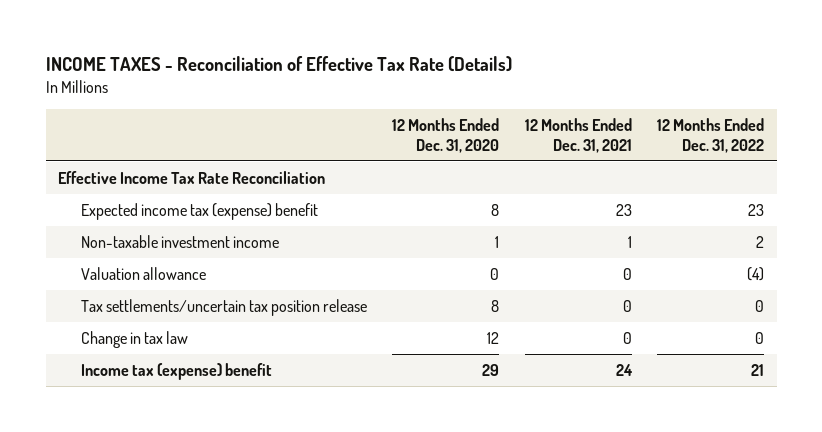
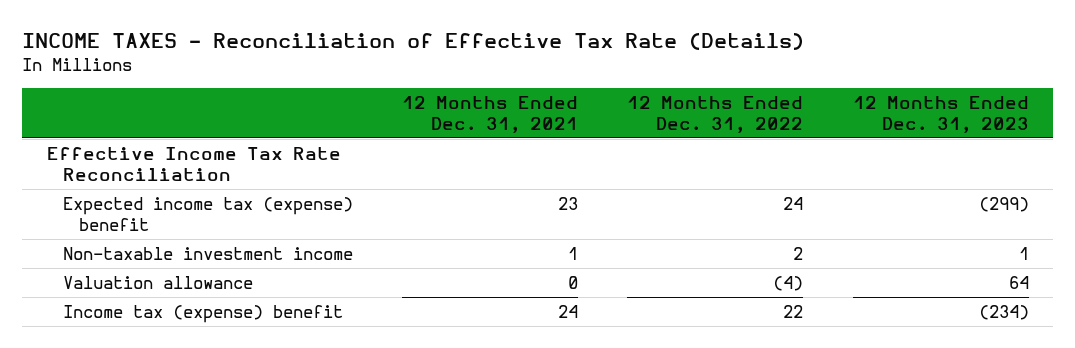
[392,118,500,153] 12 Months Ended Dec. 31, 2020 -> none
none -> [852,95,1029,133] 12 Months Ended Dec. 31, 2023
[747,203,764,216] 23 -> [783,197,804,211] 24
[81,298,368,316] Tax settlements/uncertain tax position release -> none
[81,330,189,348] Change in tax law -> none
[750,363,764,376] 21 -> [783,305,804,319] 22

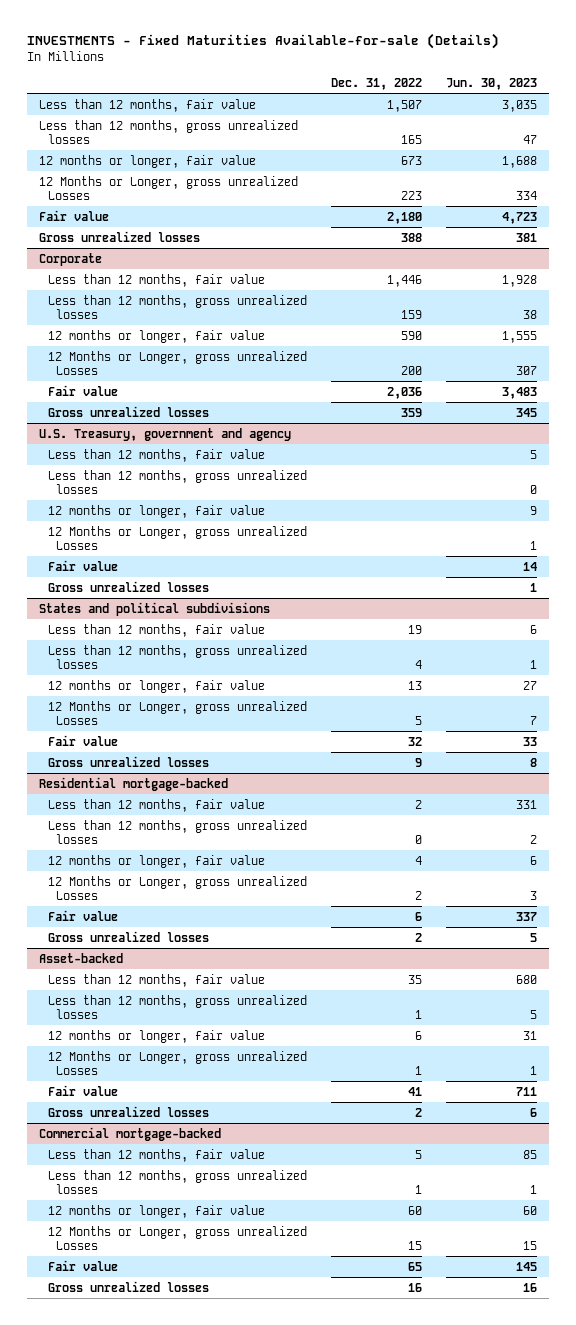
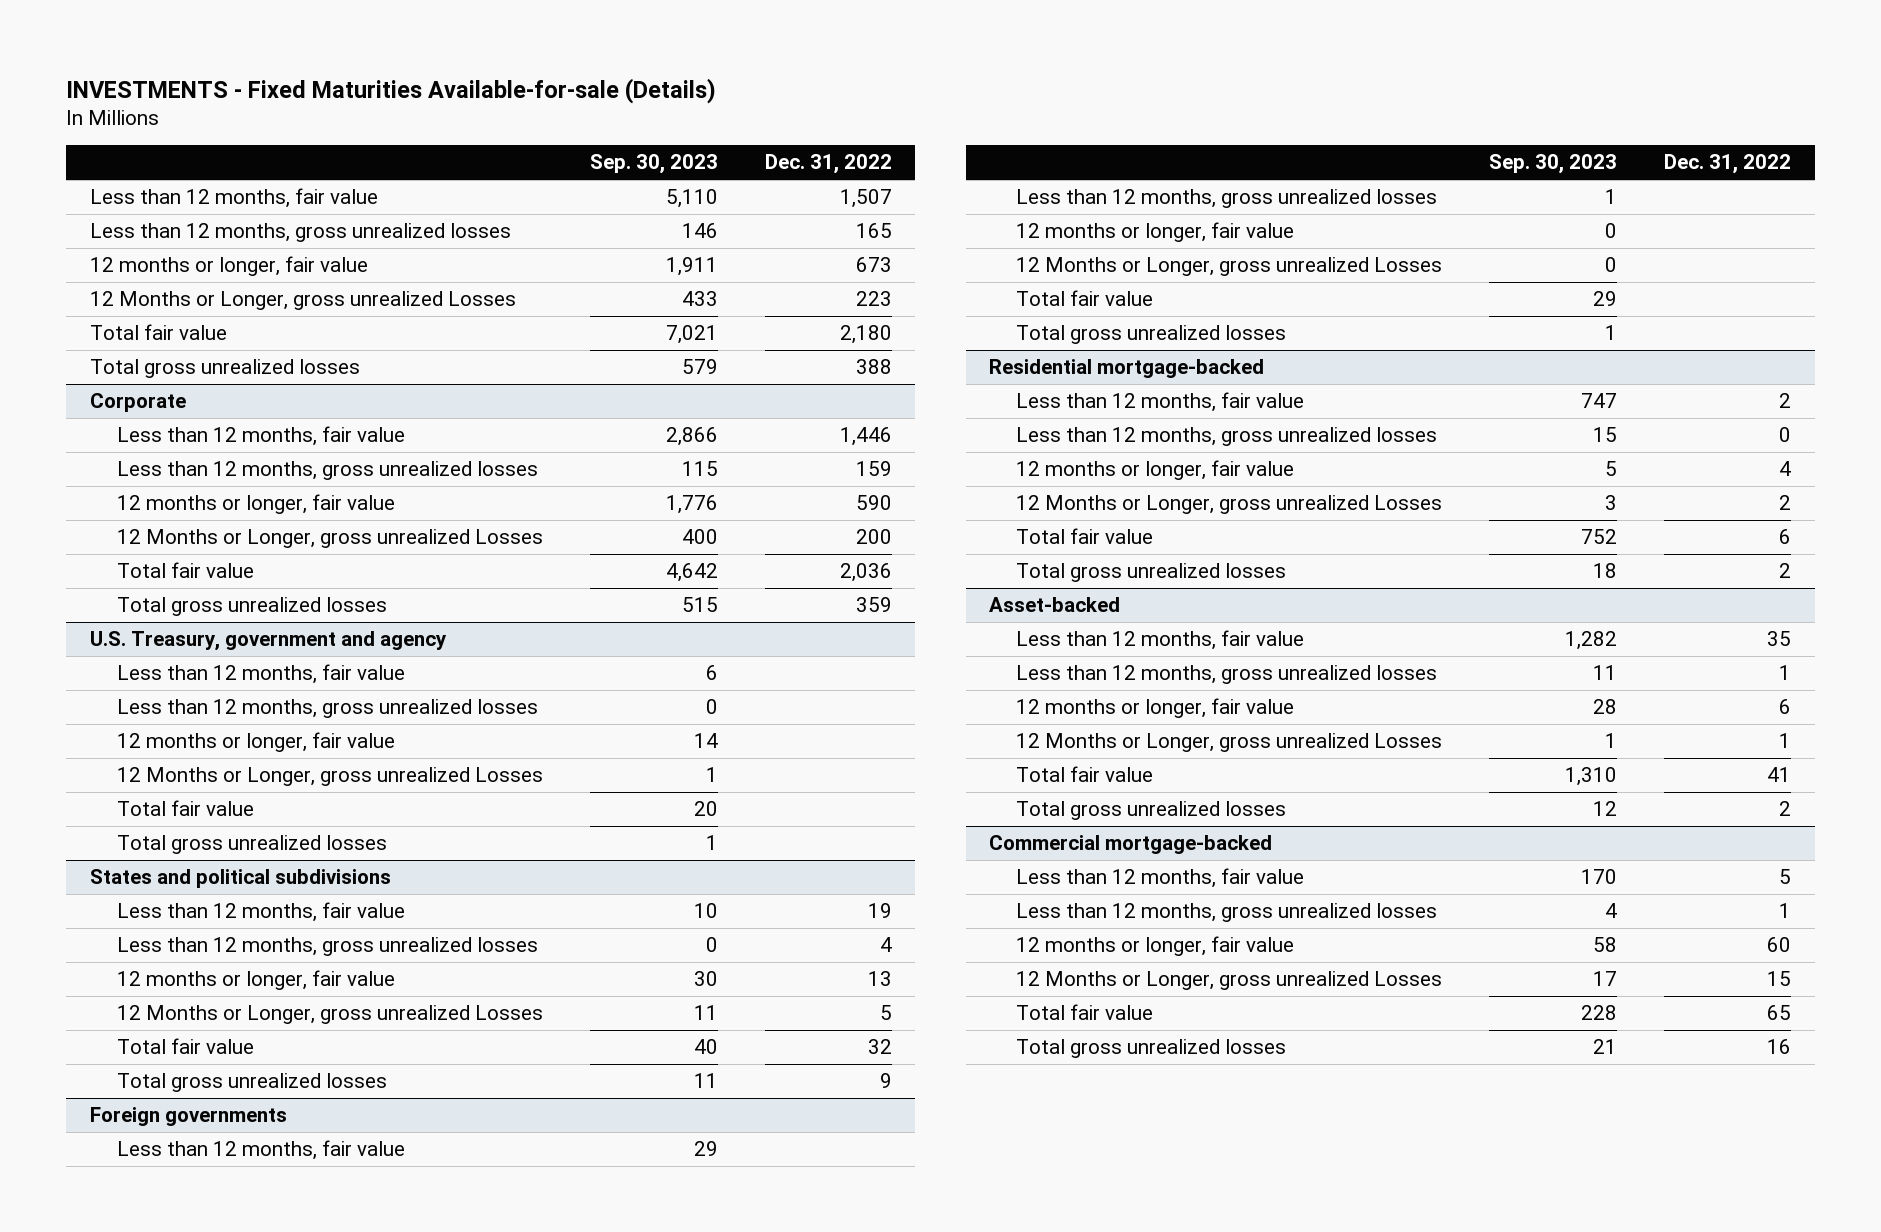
[446,77,538,90] Jun. 30, 2023 -> none
none -> [589,154,718,175] Sep. 30, 2023
[39,209,110,221] Fair value -> [89,324,227,341] Total fair value
[39,230,201,242] Gross unrealized losses -> [89,359,360,379] Total gross unrealized losses
[47,384,118,396] Fair value -> [116,562,254,579] Total fair value
[47,405,209,417] Gross unrealized losses -> [116,597,387,617] Total gross unrealized losses
[47,559,118,571] Fair value -> [116,800,254,817] Total fair value
[47,580,209,592] Gross unrealized losses -> [116,835,387,855] Total gross unrealized losses
[47,734,118,746] Fair value -> [116,1038,254,1055] Total fair value
[47,755,209,767] Gross unrealized losses -> [116,1073,387,1093] Total gross unrealized losses
none -> [89,1107,287,1127] Foreign governments
none -> [116,1140,405,1161] Less than 12 months, fair value
none -> [1016,189,1438,209] Less than 12 months, gross unrealized losses
none -> [1016,222,1295,243] 12 months or longer, fair value
none -> [1016,257,1443,277] 12 Months or Longer, gross unrealized Losses
none -> [1016,290,1154,307] Total fair value
none -> [1016,325,1287,345] Total gross unrealized losses
[47,909,118,921] Fair value -> [1016,528,1154,545] Total fair value
[47,930,209,942] Gross unrealized losses -> [1016,563,1287,583] Total gross unrealized losses
[47,1084,118,1096] Fair value -> [1016,766,1154,783] Total fair value
[47,1105,209,1117] Gross unrealized losses -> [1016,801,1287,821] Total gross unrealized losses
[47,1259,118,1271] Fair value -> [1016,1004,1154,1021] Total fair value
[47,1280,209,1292] Gross unrealized losses -> [1016,1039,1287,1059] Total gross unrealized losses

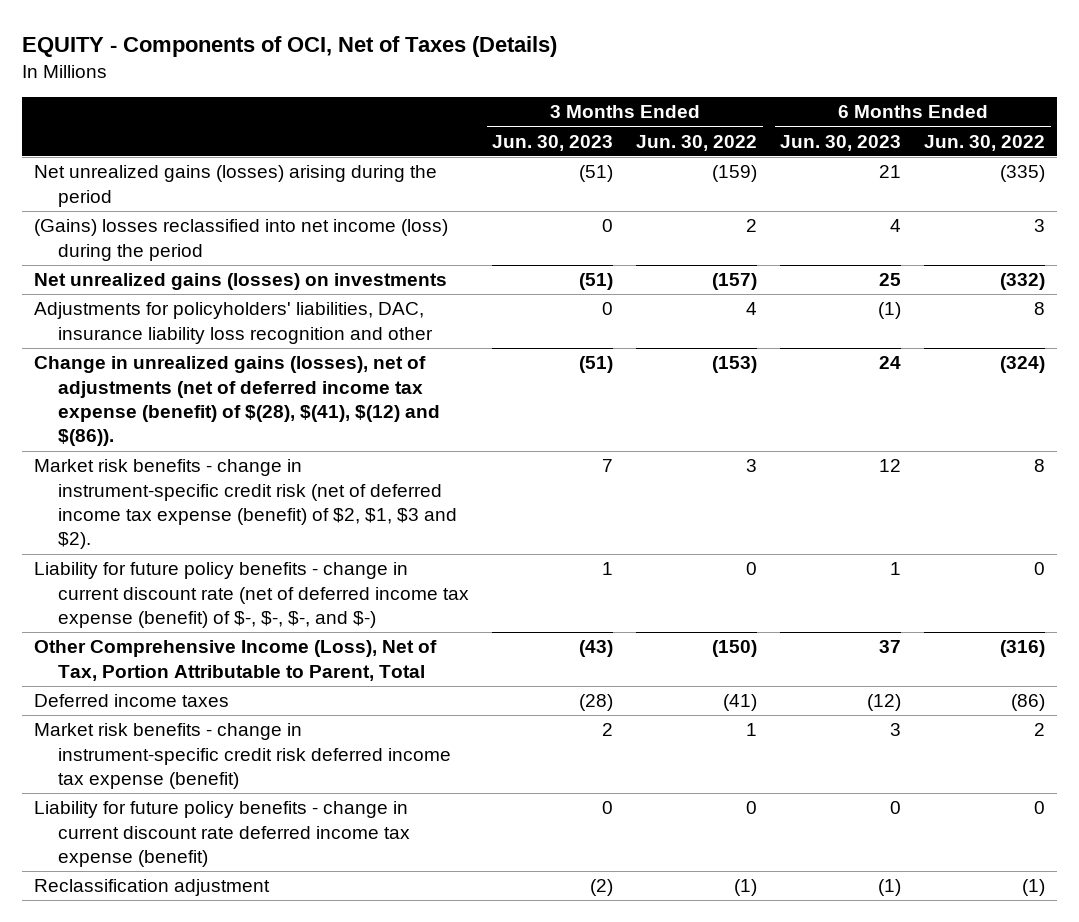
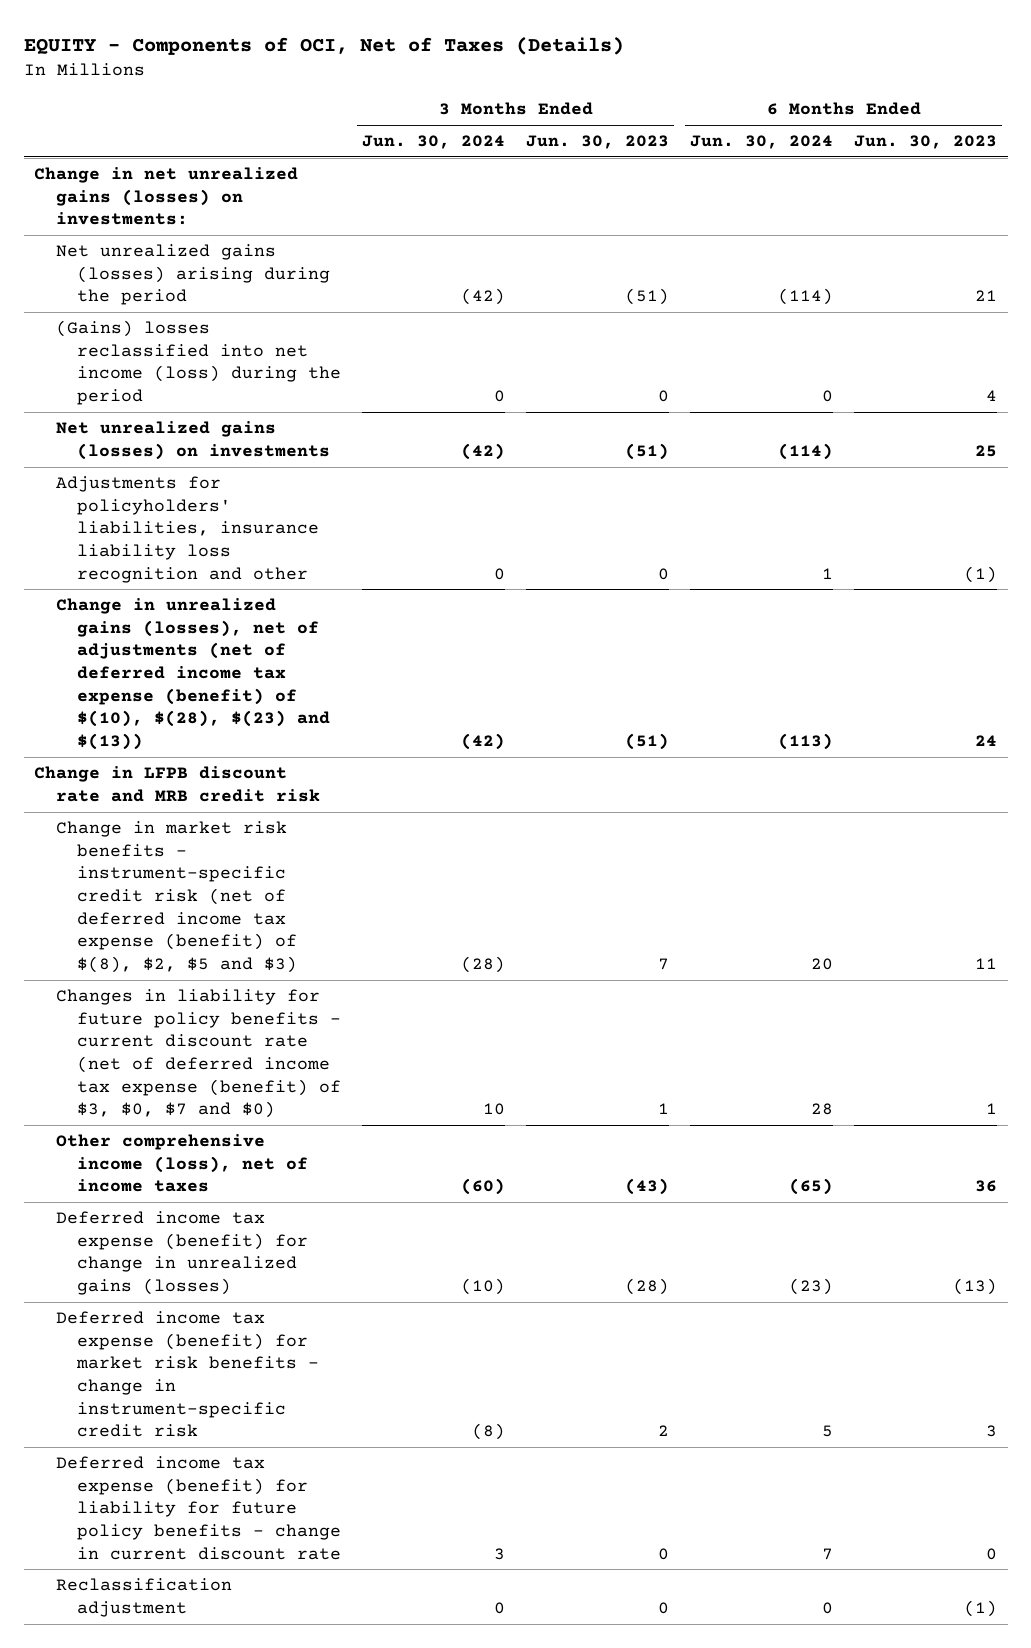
[636,134,758,151] Jun. 30, 2022 -> none
[924,134,1046,151] Jun. 30, 2022 -> none
none -> [362,135,506,150] Jun. 30, 2024
none -> [690,135,834,150] Jun. 30, 2024
none -> [34,167,299,226] Change in net unrealized gains (losses) on investments:
[33,302,434,344] Adjustments for policyholders' liabilities, DAC, insurance liability loss recognition and other -> [55,476,320,583] Adjustments for policyholders' liabilities, insurance liability loss recognition and other
[33,356,441,447] Change in unrealized gains (losses), net of adjustments (net of deferred income tax expense (benefit) of $(28), $(41), $(12) and $(86)). -> [55,598,331,750] Change in unrealized gains (losses), net of adjustments (net of deferred income tax expense (benefit) of $(10), $(28), $(23) and $(13))
none -> [34,766,320,802] Change in LFPB discount rate and MRB credit risk
[33,459,458,550] Market risk benefits - change in instrument-specific credit risk (net of deferred income tax expense (benefit) of $2, $1, $3 and $2). -> [55,821,298,973] Change in market risk benefits - instrument-specific credit risk (net of deferred income tax expense (benefit) of $(8), $2, $5 and $3)
[879,459,902,473] 12 -> [975,957,998,969] 11
[33,562,470,629] Liability for future policy benefits - change in current discount rate (net of deferred income tax expense (benefit) of $-, $-, $-, and $-) -> [55,989,342,1119] Changes in liability for future policy benefits - current discount rate (net of deferred income tax expense (benefit) of $3, $0, $7 and $0)
[33,640,437,681] Other Comprehensive Income (Loss), Net of Tax, Portion Attributable to Parent, Total -> [55,1134,309,1193] Other comprehensive income (loss), net of income taxes
[879,640,902,654] 37 -> [975,1180,998,1193] 36
[33,694,229,708] Deferred income taxes -> [55,1211,309,1295] Deferred income tax expense (benefit) for change in unrealized gains (losses)
[867,694,902,712] (12) -> [953,1277,998,1295] (13)
[33,723,452,790] Market risk benefits - change in instrument-specific credit risk deferred income tax expense (benefit) -> [55,1311,320,1438] Deferred income tax expense (benefit) for market risk benefits - change in instrument-specific credit risk
[33,801,411,868] Liability for future policy benefits - change in current discount rate deferred income tax expense (benefit) -> [55,1456,342,1560] Deferred income tax expense (benefit) for liability for future policy benefits - change in current discount rate
[590,879,614,897] (2) -> [658,1601,670,1614] 0

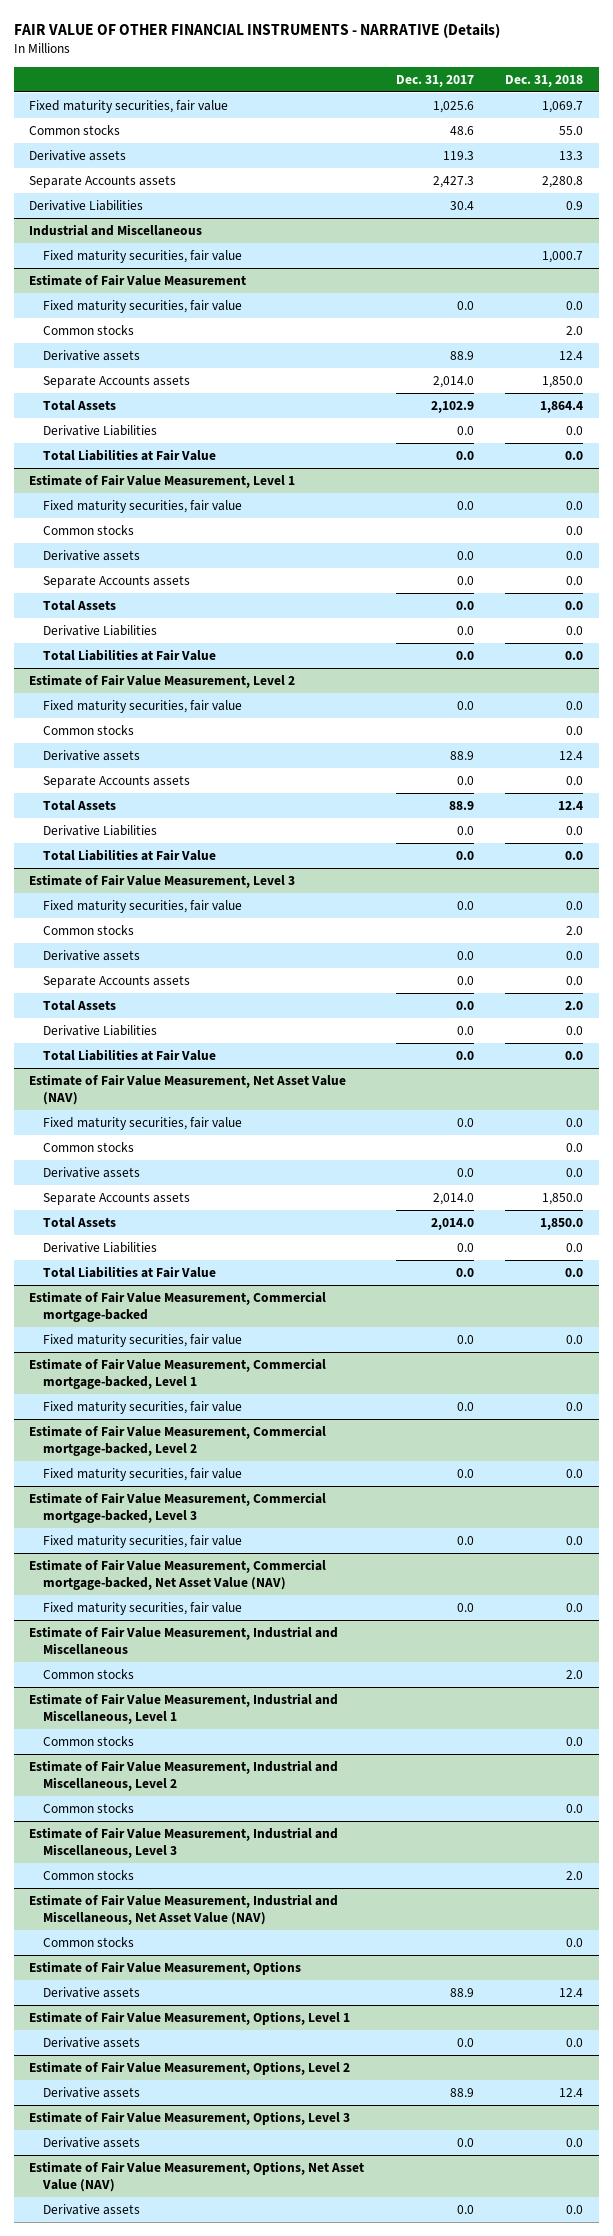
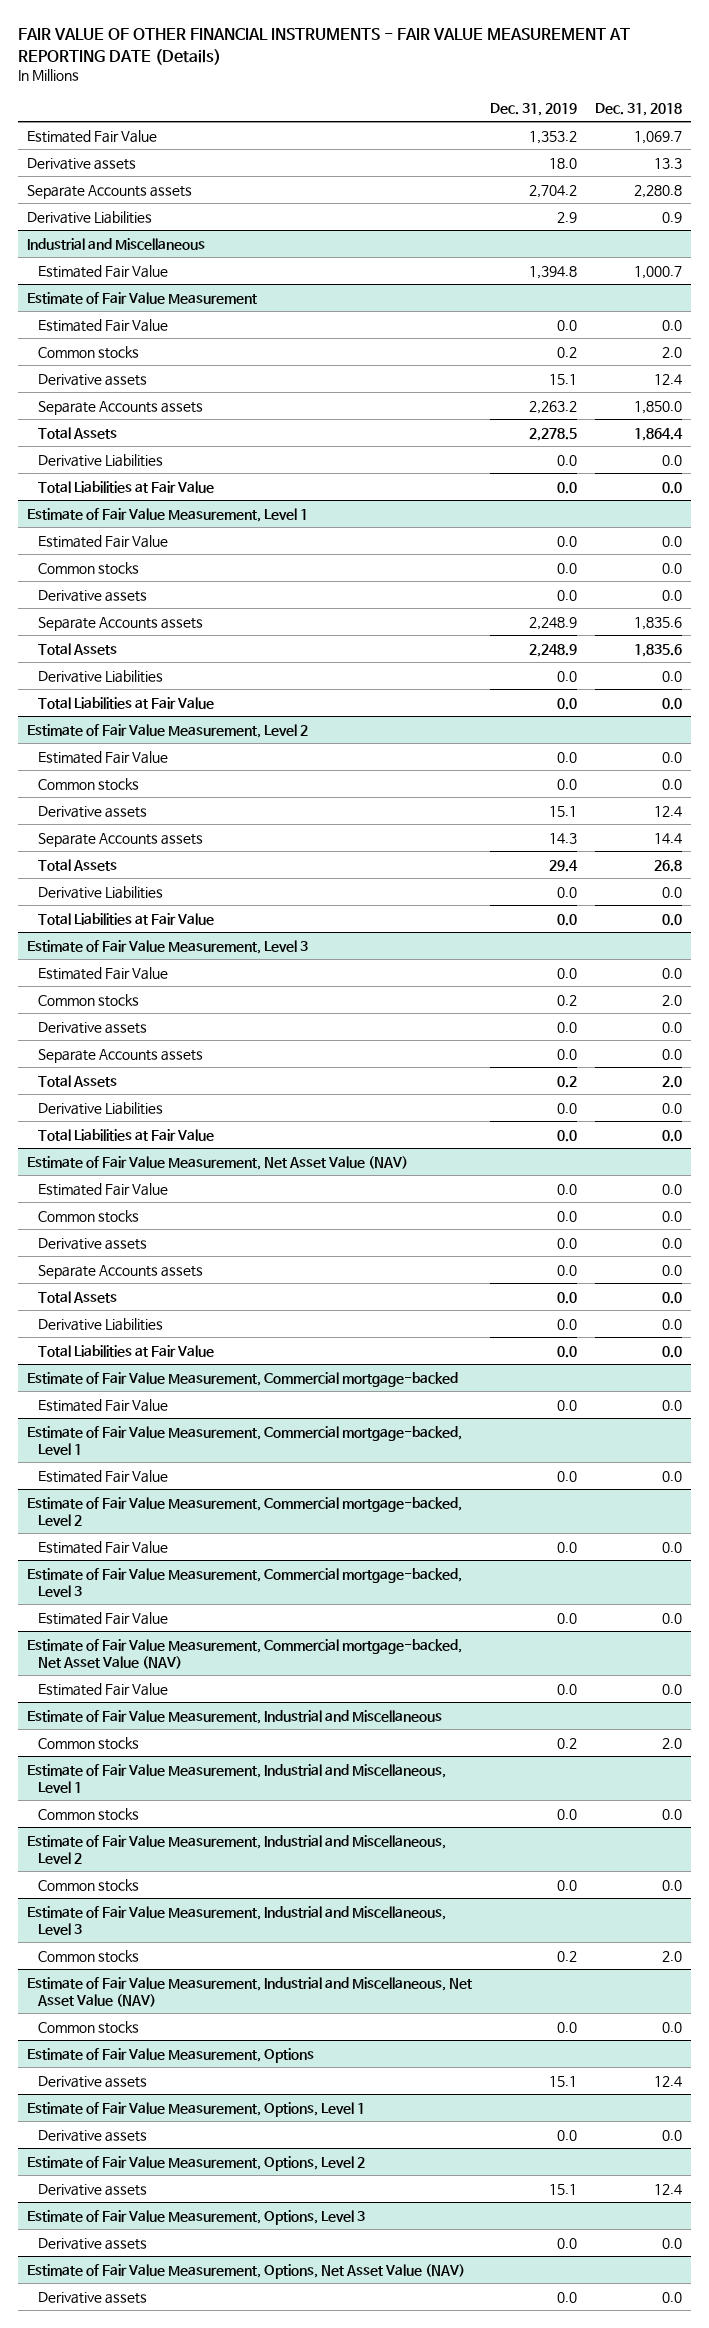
[13,22,500,38] FAIR VALUE OF OTHER FINANCIAL INSTRUMENTS - NARRATIVE (Details) -> [18,28,631,65] FAIR VALUE OF OTHER FINANCIAL INSTRUMENTS - FAIR VALUE MEASUREMENT AT REPORTING DATE (Details)
[395,74,474,87] Dec. 31, 2017 -> none
none -> [490,102,578,116] Dec. 31, 2019
[29,125,121,136] Common stocks -> none
[29,100,229,114] Fixed maturity securities, fair value -> [27,129,158,143] Estimated Fair Value
[42,250,242,264] Fixed maturity securities, fair value -> [38,264,169,278] Estimated Fair Value
[42,300,242,314] Fixed maturity securities, fair value -> [38,318,169,332] Estimated Fair Value
[42,500,242,514] Fixed maturity securities, fair value -> [38,534,169,548] Estimated Fair Value
[566,576,584,586] 0.0 -> [633,616,682,630] 1,835.6
[565,601,584,611] 0.0 -> [633,643,682,657] 1,835.6
[42,700,242,714] Fixed maturity securities, fair value -> [38,750,169,764] Estimated Fair Value
[566,776,584,786] 0.0 -> [653,832,682,844] 14.4
[558,801,584,811] 12.4 -> [653,859,682,872] 26.8
[42,900,242,914] Fixed maturity securities, fair value -> [38,966,169,980] Estimated Fair Value
[42,1117,242,1131] Fixed maturity securities, fair value -> [38,1182,169,1196] Estimated Fair Value
[542,1193,584,1206] 1,850.0 -> [661,1264,682,1276] 0.0
[540,1218,584,1231] 1,850.0 -> [661,1291,682,1304] 0.0
[42,1334,242,1348] Fixed maturity securities, fair value -> [38,1398,169,1412] Estimated Fair Value
[42,1401,242,1415] Fixed maturity securities, fair value -> [38,1469,169,1483] Estimated Fair Value
[42,1468,242,1482] Fixed maturity securities, fair value -> [38,1540,169,1554] Estimated Fair Value
[42,1535,242,1549] Fixed maturity securities, fair value -> [38,1611,169,1625] Estimated Fair Value
[42,1602,242,1616] Fixed maturity securities, fair value -> [38,1682,169,1696] Estimated Fair Value

